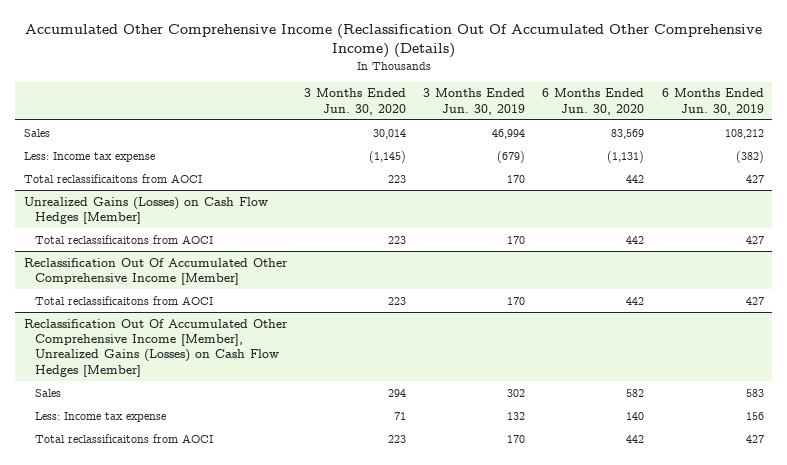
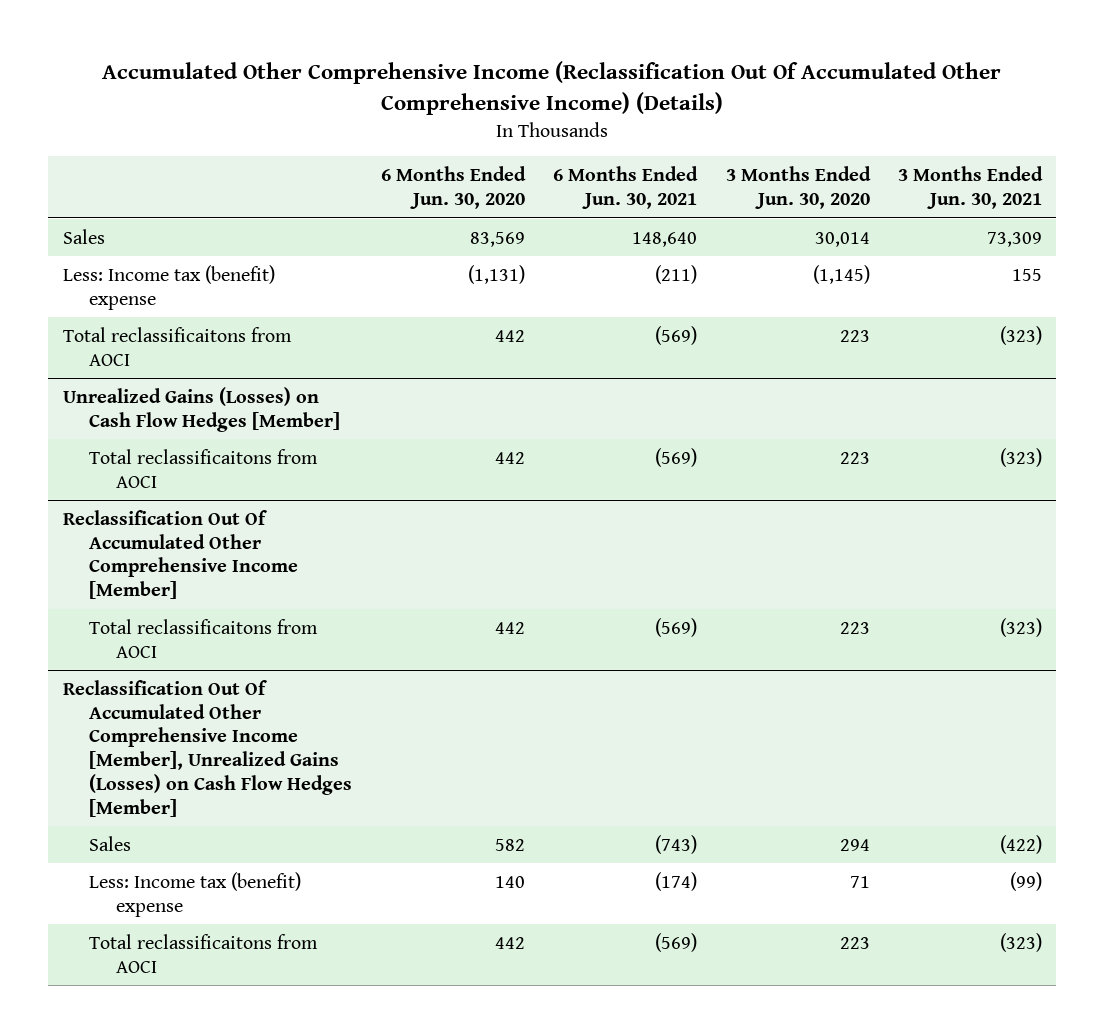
[423,88,526,115] 3 Months Ended Jun. 30, 2019 -> none
[661,88,764,115] 6 Months Ended Jun. 30, 2019 -> none
none -> [553,166,699,209] 6 Months Ended Jun. 30, 2021
none -> [897,166,1043,209] 3 Months Ended Jun. 30, 2021
[23,151,155,162] Less: Income tax expense -> [62,264,275,310] Less: Income tax (benefit) expense
[35,411,167,422] Less: Income tax expense -> [89,871,302,917] Less: Income tax (benefit) expense

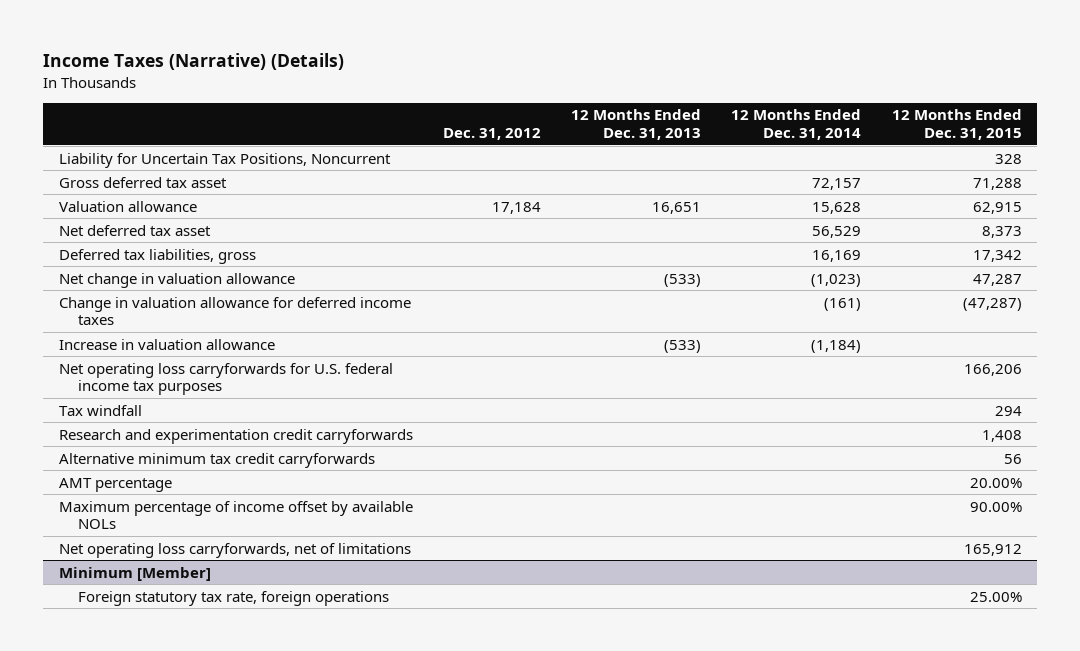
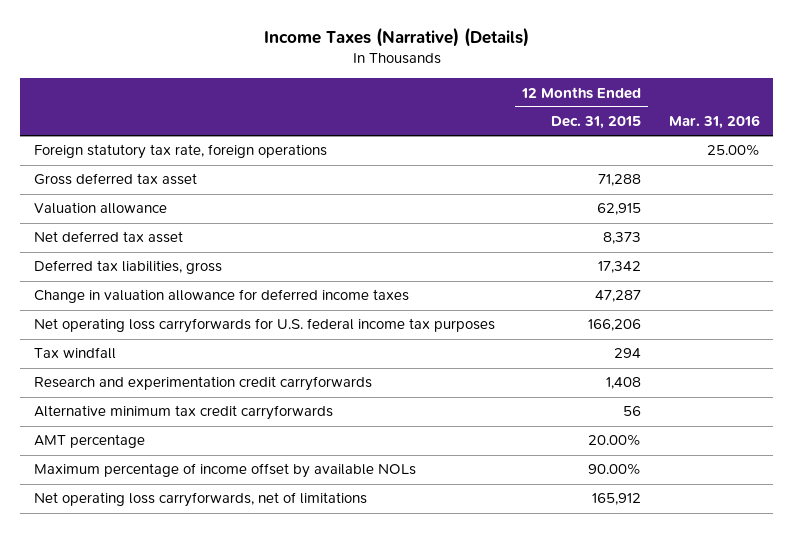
[442,128,541,141] Dec. 31, 2012 -> none
[571,109,702,141] 12 Months Ended Dec. 31, 2013 -> none
[731,109,862,141] 12 Months Ended Dec. 31, 2014 -> none
none -> [668,115,760,130] Mar. 31, 2016
[58,152,391,168] Liability for Uncertain Tax Positions, Noncurrent -> none
none -> [33,144,327,160] Foreign statutory tax rate, foreign operations
[58,272,295,288] Net change in valuation allowance -> none
[58,338,275,350] Increase in valuation allowance -> none
[962,297,1022,311] (47,287) -> [595,290,642,303] 47,287
[58,566,211,581] Minimum [Member] -> none
[78,590,390,606] Foreign statutory tax rate, foreign operations -> none

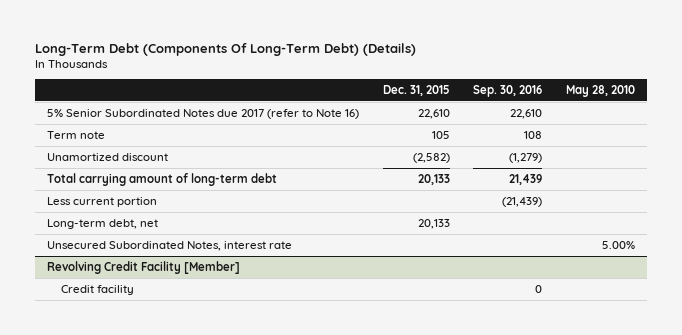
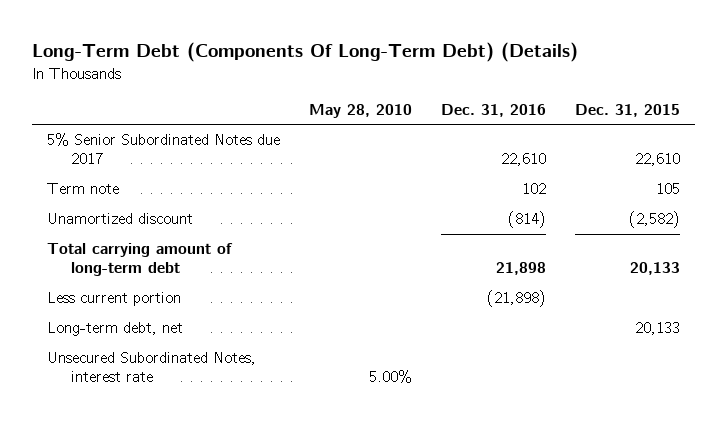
[473,84,543,97] Sep. 30, 2016 -> none
none -> [441,103,547,117] Dec. 31, 2016
[46,108,359,119] 5% Senior Subordinated Notes due 2017 (refer to Note 16) -> [46,133,280,165] 5% Senior Subordinated Notes due 2017
[46,260,240,274] Revolving Credit Facility [Member] -> none
[60,284,134,295] Credit facility -> none

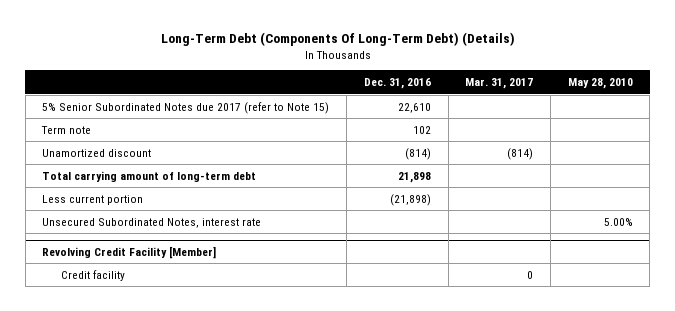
[575,103,681,117] Dec. 31, 2015 -> none
none -> [465,78,534,90] Mar. 31, 2017
[46,133,280,165] 5% Senior Subordinated Notes due 2017 -> [42,101,330,114] 5% Senior Subordinated Notes due 2017 (refer to Note 15)
[46,322,183,337] Long-term debt, net -> none
none -> [42,245,217,259] Revolving Credit Facility [Member]
none -> [60,269,125,281] Credit facility

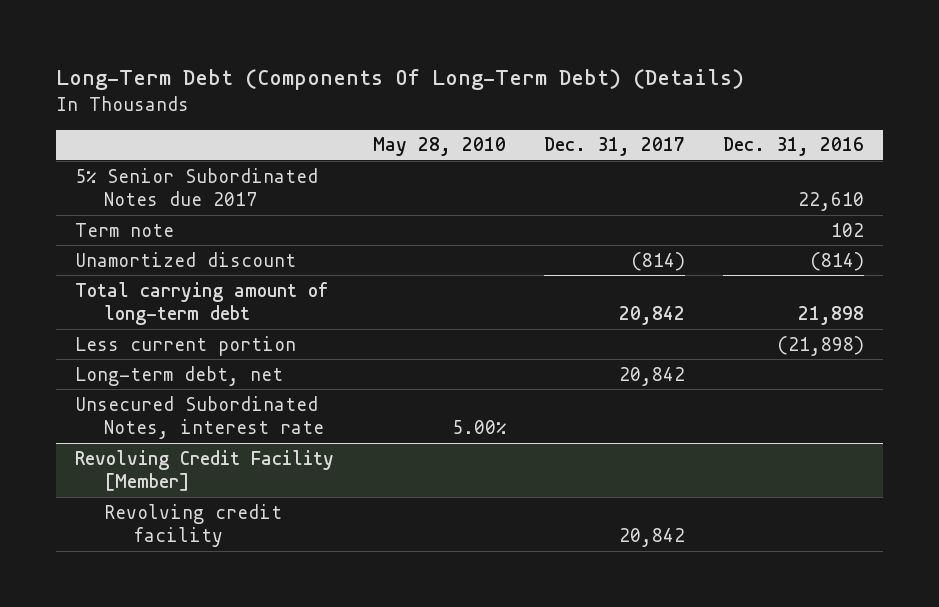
[465,78,534,90] Mar. 31, 2017 -> none
none -> [543,137,685,157] Dec. 31, 2017
[42,101,330,114] 5% Senior Subordinated Notes due 2017 (refer to Note 15) -> [75,167,319,207] 5% Senior Subordinated Notes due 2017
none -> [75,365,284,386] Long-term debt, net
[60,269,125,281] Credit facility -> [104,503,283,548] Revolving credit facility

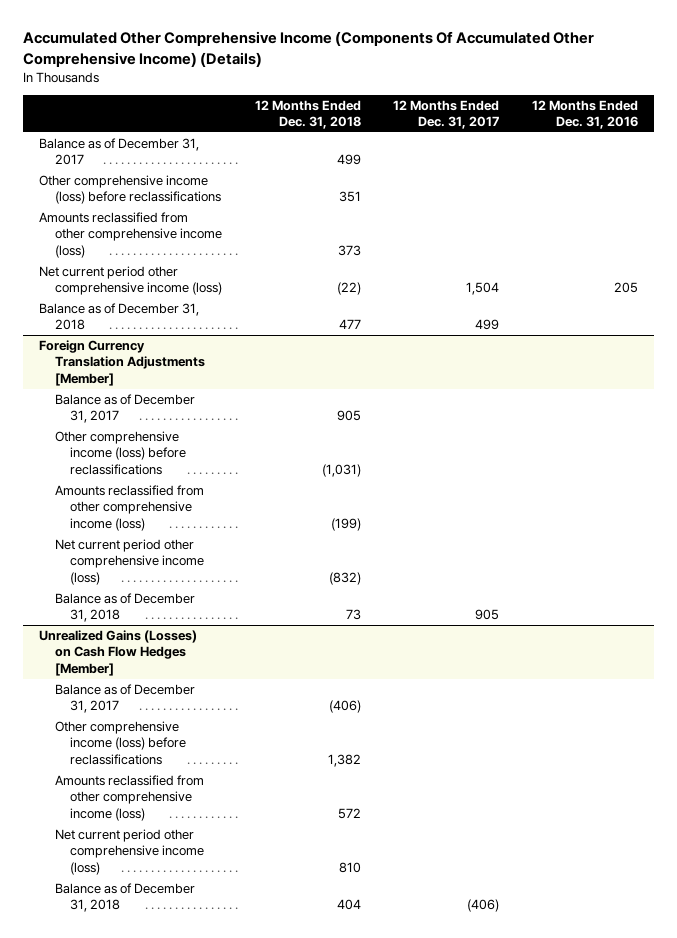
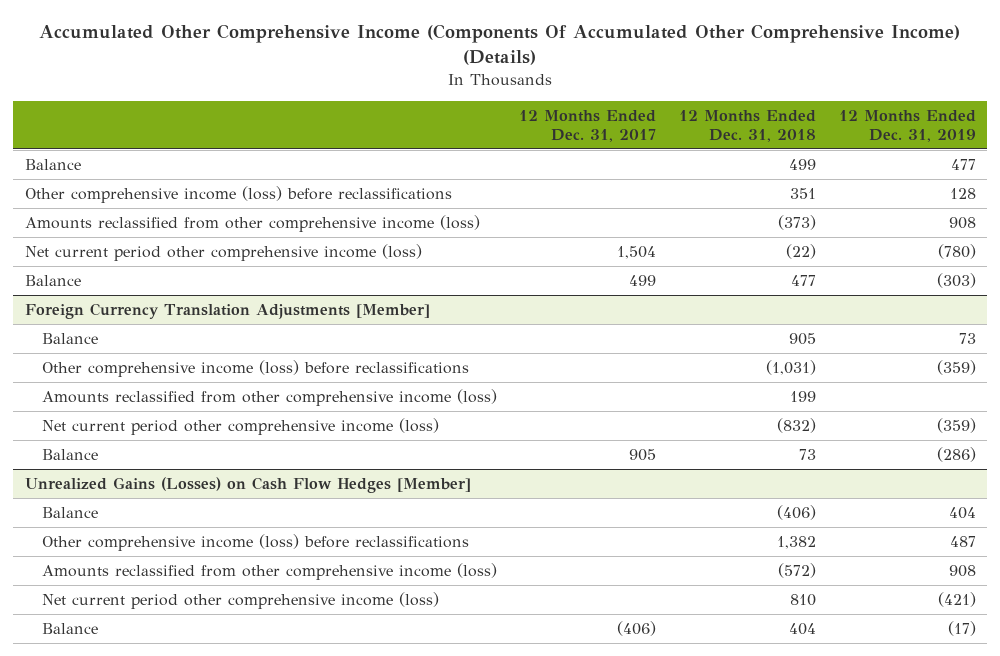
[531,99,638,130] 12 Months Ended Dec. 31, 2016 -> none
none -> [838,110,976,142] 12 Months Ended Dec. 31, 2019
[39,138,200,166] Balance as of December 31, 2017 -> [24,159,81,171] Balance
[337,244,361,256] 373 -> [778,215,817,231] (373)
[39,303,200,331] Balance as of December 31, 2018 -> [24,275,81,287] Balance
[54,394,195,424] Balance as of December 31, 2017 -> [41,333,98,345] Balance
[330,517,361,531] (199) -> [790,391,817,403] 199
[54,593,195,623] Balance as of December 31, 2018 -> [41,449,98,461] Balance
[54,684,195,714] Balance as of December 31, 2017 -> [41,507,98,519] Balance
[337,807,361,819] 572 -> [778,563,817,579] (572)
[54,883,195,913] Balance as of December 31, 2018 -> [41,623,98,635] Balance

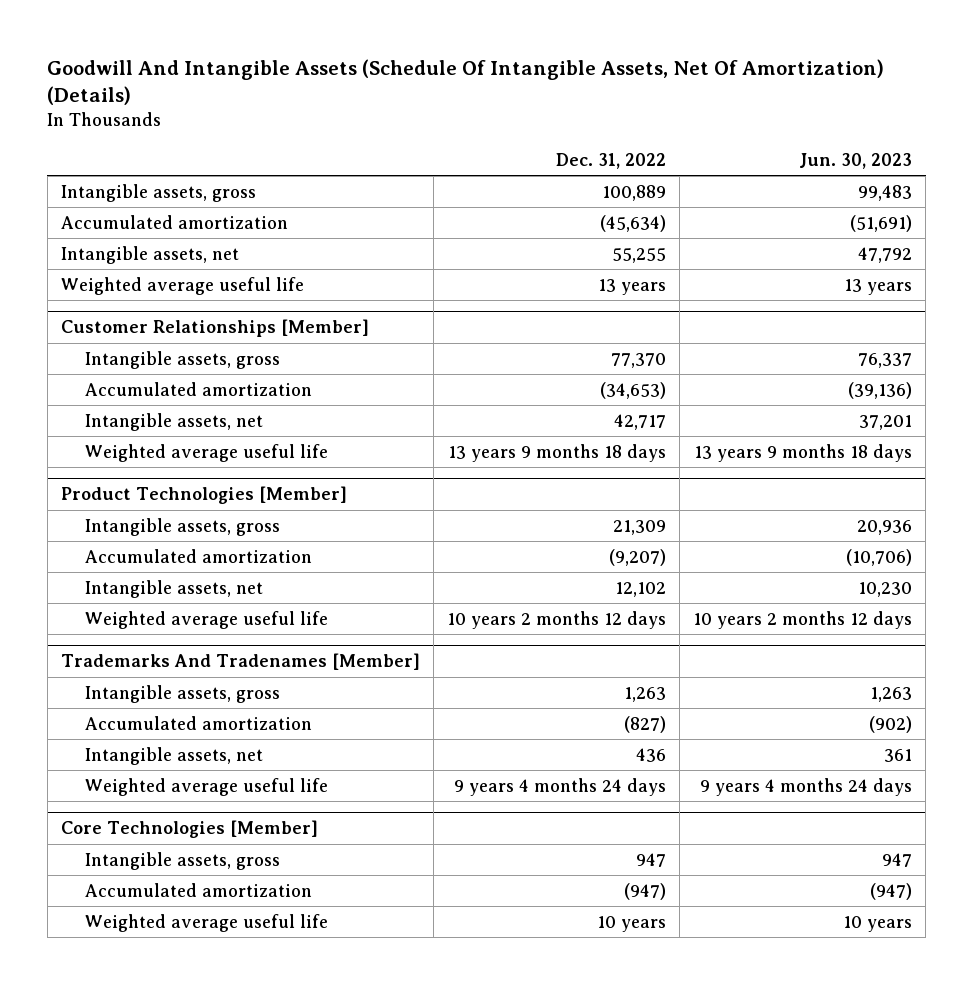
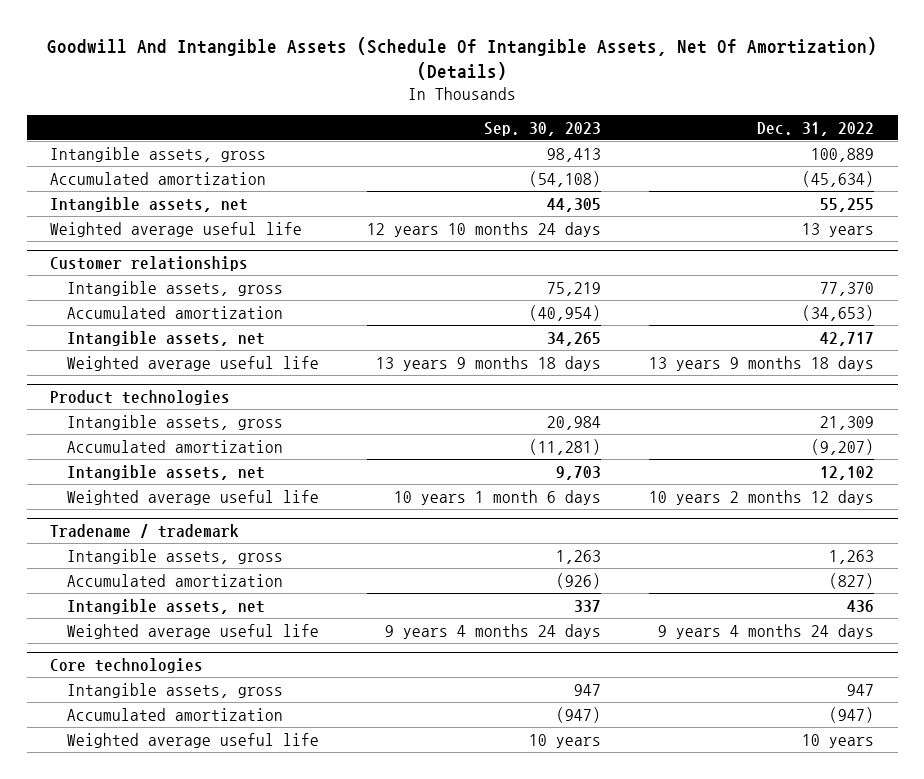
[799,152,913,169] Jun. 30, 2023 -> none
none -> [484,121,602,136] Sep. 30, 2023
[60,319,369,338] Customer Relationships [Member] -> [50,256,249,272] Customer relationships
[60,486,347,505] Product Technologies [Member] -> [50,390,231,406] Product technologies
[60,653,420,671] Trademarks And Tradenames [Member] -> [50,524,240,539] Tradename / trademark
[60,820,318,839] Core Technologies [Member] -> [50,658,204,674] Core technologies

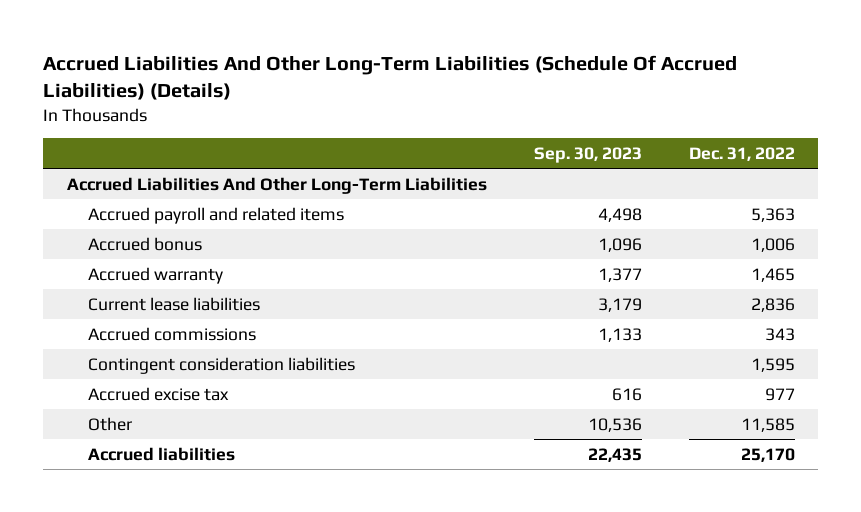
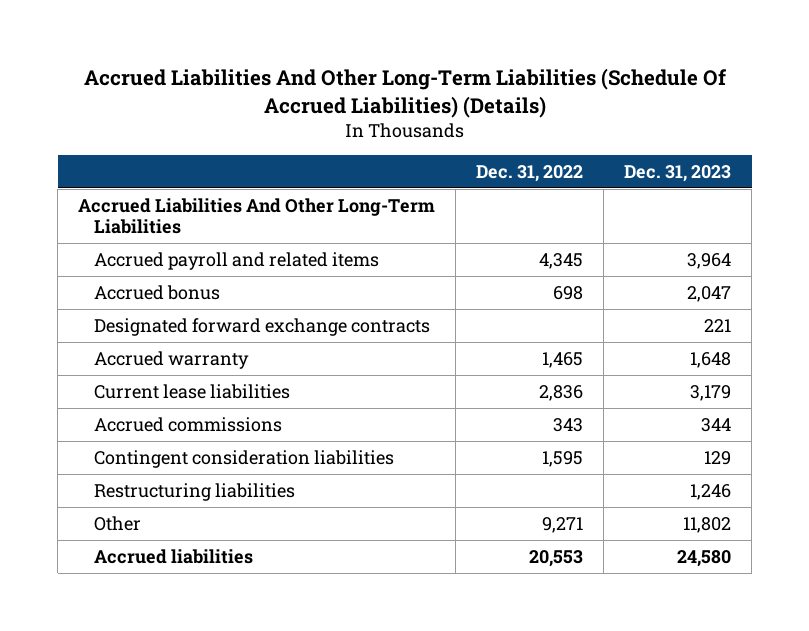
[533,146,642,163] Sep. 30, 2023 -> none
none -> [624,164,732,182] Dec. 31, 2023
[750,207,795,222] 5,363 -> [539,252,584,269] 4,345
[750,237,795,252] 1,006 -> [553,285,584,300] 698
none -> [94,317,431,336] Designated forward exchange contracts
[88,386,230,401] Accrued excise tax -> none
none -> [94,482,296,501] Restructuring liabilities
[740,417,795,432] 11,585 -> [542,516,584,533] 9,271
[740,447,795,462] 25,170 -> [529,549,584,567] 20,553

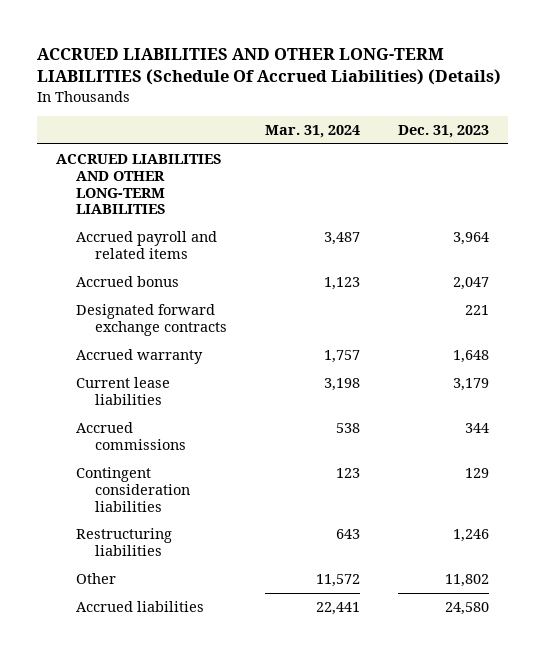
[83,68,727,119] Accrued Liabilities And Other Long-Term Liabilities (Schedule Of Accrued Liabilities) (Details) -> [37,47,502,86] ACCRUED LIABILITIES AND OTHER LONG-TERM LIABILITIES (Schedule Of Accrued Liabilities) (Details)
[476,164,584,182] Dec. 31, 2022 -> none
none -> [265,125,361,139] Mar. 31, 2024
[78,197,436,234] Accrued Liabilities And Other Long-Term Liabilities -> [56,154,223,215] ACCRUED LIABILITIES AND OTHER LONG-TERM LIABILITIES

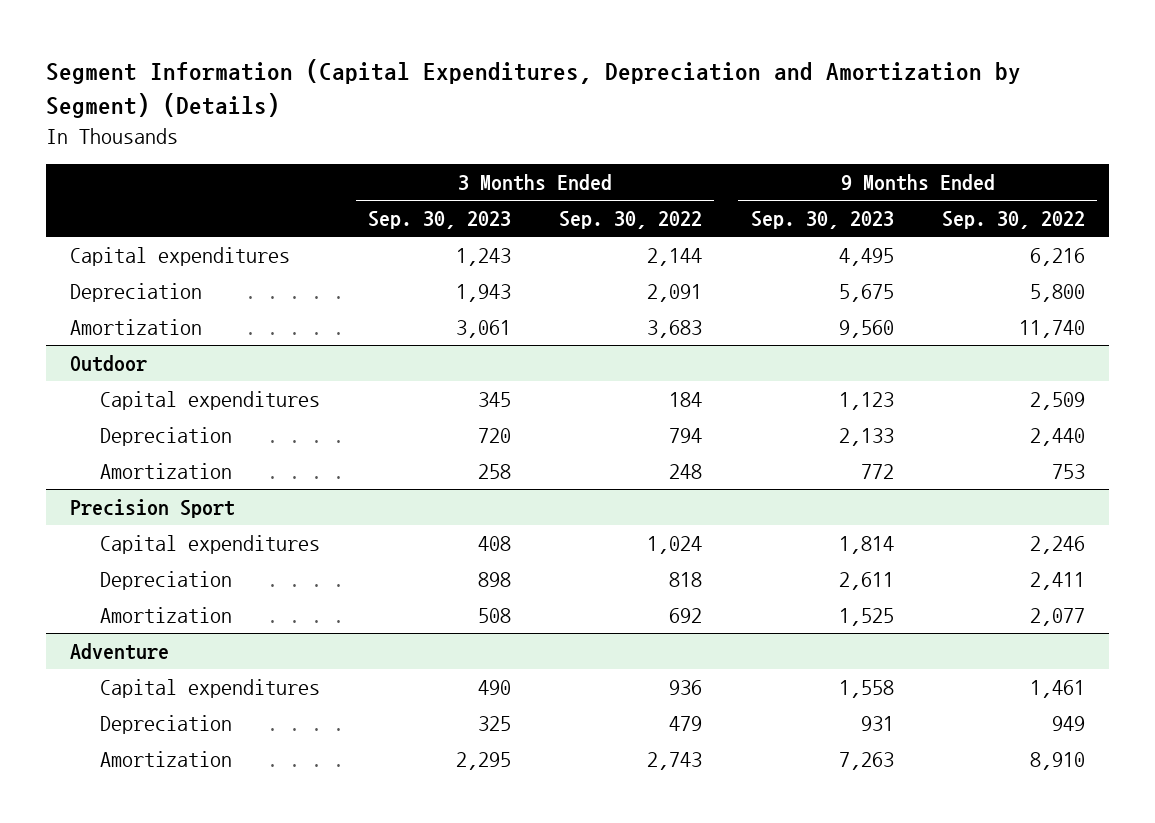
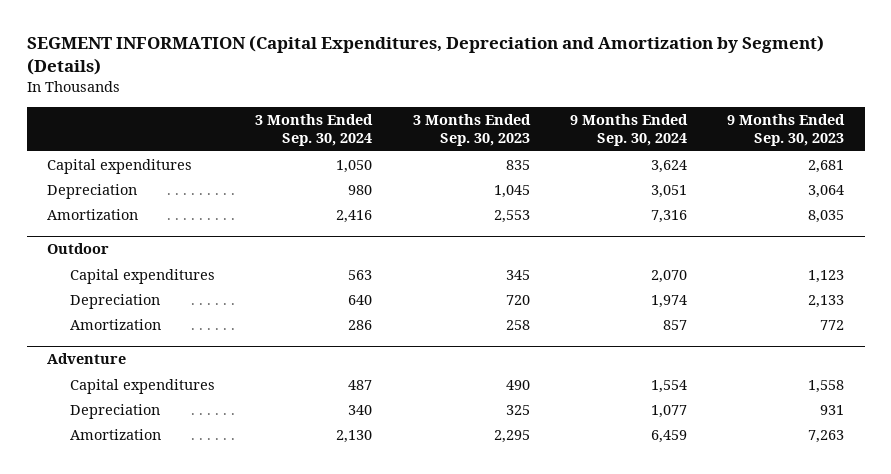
[45,59,1021,119] Segment Information (Capital Expenditures, Depreciation and Amortization by Segment) (Details) -> [26,35,824,76] SEGMENT INFORMATION (Capital Expenditures, Depreciation and Amortization by Segment) (Details)
[559,211,703,230] Sep. 30, 2022 -> none
[941,211,1085,230] Sep. 30, 2022 -> none
none -> [255,113,374,147] 3 Months Ended Sep. 30, 2024
none -> [569,113,688,147] 9 Months Ended Sep. 30, 2024
[455,247,511,266] 1,243 -> [505,159,530,170] 835
[838,247,894,266] 4,495 -> [808,159,845,173] 2,681
[455,283,511,302] 1,943 -> [493,184,530,198] 1,045
[838,283,894,302] 5,675 -> [808,184,845,198] 3,064
[455,319,511,338] 3,061 -> [493,209,530,223] 2,553
[838,319,894,338] 9,560 -> [808,209,845,223] 8,035
[69,498,235,518] Precision Sport -> none
[99,534,320,554] Capital expenditures -> none
[99,570,232,590] Depreciation -> none
[99,606,232,623] Amortization -> none

